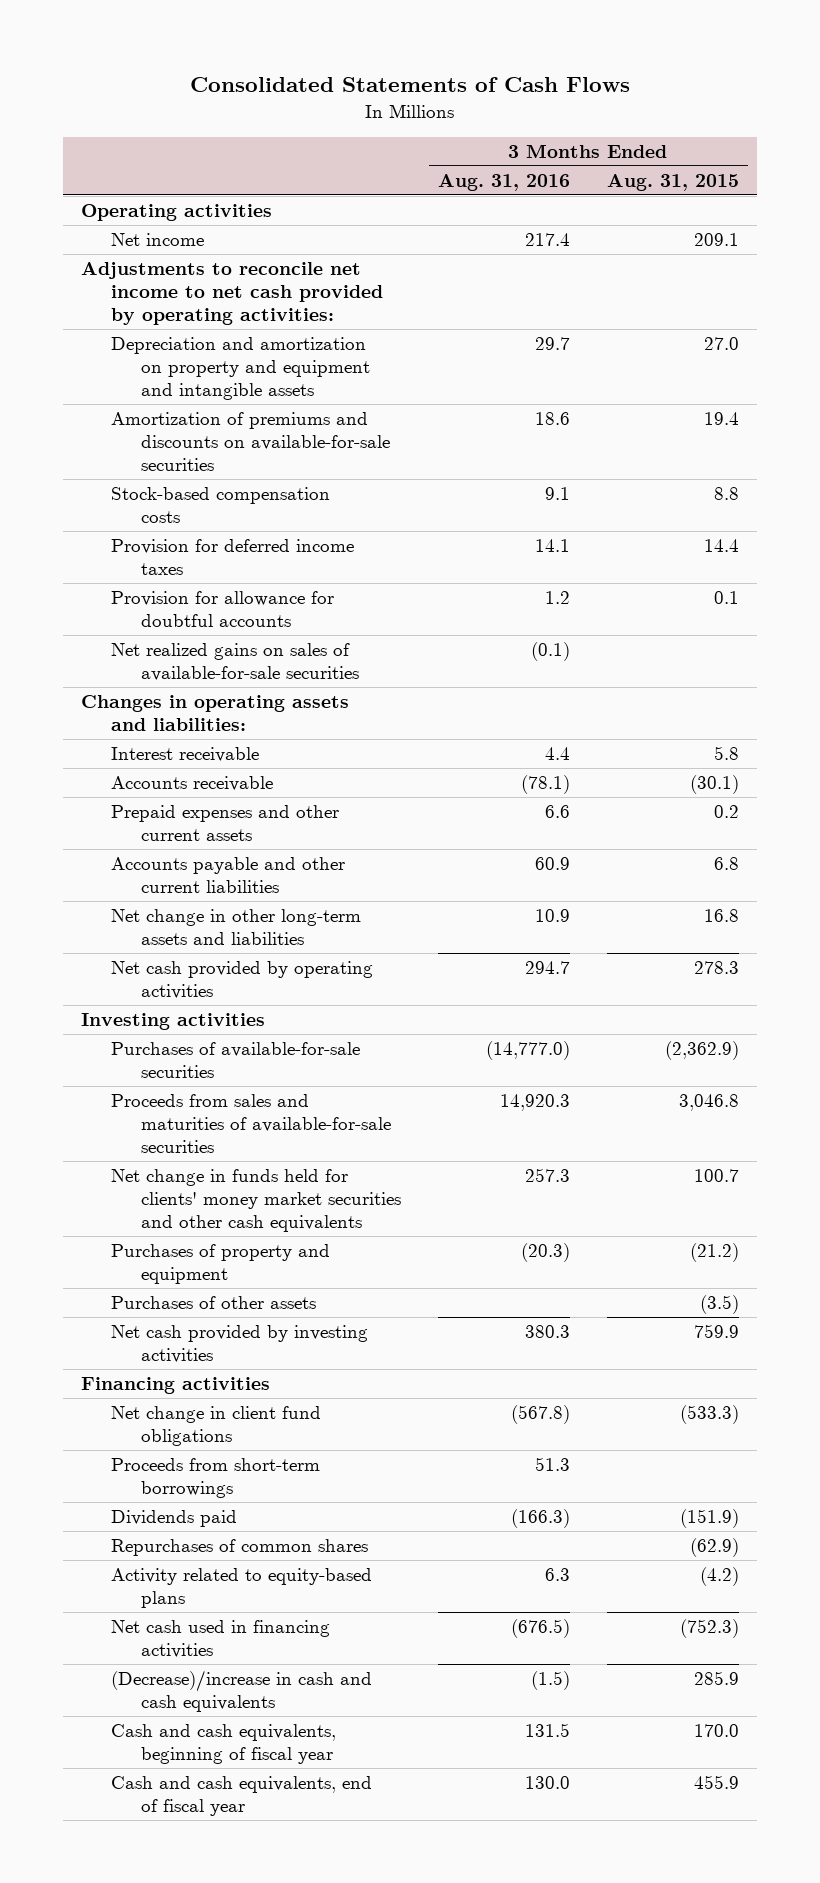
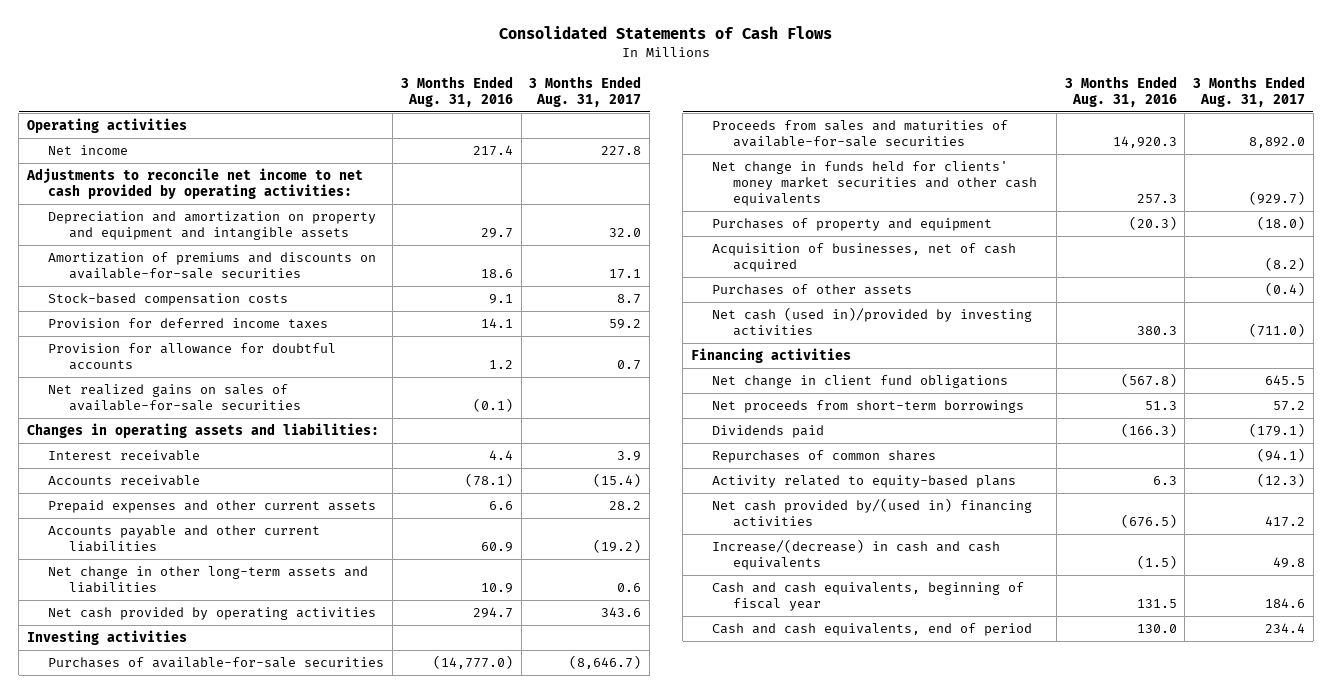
[606,173,739,191] Aug. 31, 2015 -> none
none -> [529,75,642,107] 3 Months Ended Aug. 31, 2017
none -> [711,243,1016,273] Acquisition of businesses, net of cash acquired
[111,1325,369,1364] Net cash provided by investing activities -> [711,307,1032,337] Net cash (used in)/provided by investing activities
[111,1458,321,1499] Proceeds from short-term borrowings -> [711,400,1024,414] Net proceeds from short-term borrowings
[111,1620,331,1659] Net cash used in financing activities -> [711,498,1032,528] Net cash provided by/(used in) financing activities
[111,1670,373,1713] (Decrease)/increase in cash and cash equivalents -> [711,539,1000,571] Increase/(decrease) in cash and cash equivalents
[111,1776,373,1817] Cash and cash equivalents, end of fiscal year -> [711,623,1032,637] Cash and cash equivalents, end of period

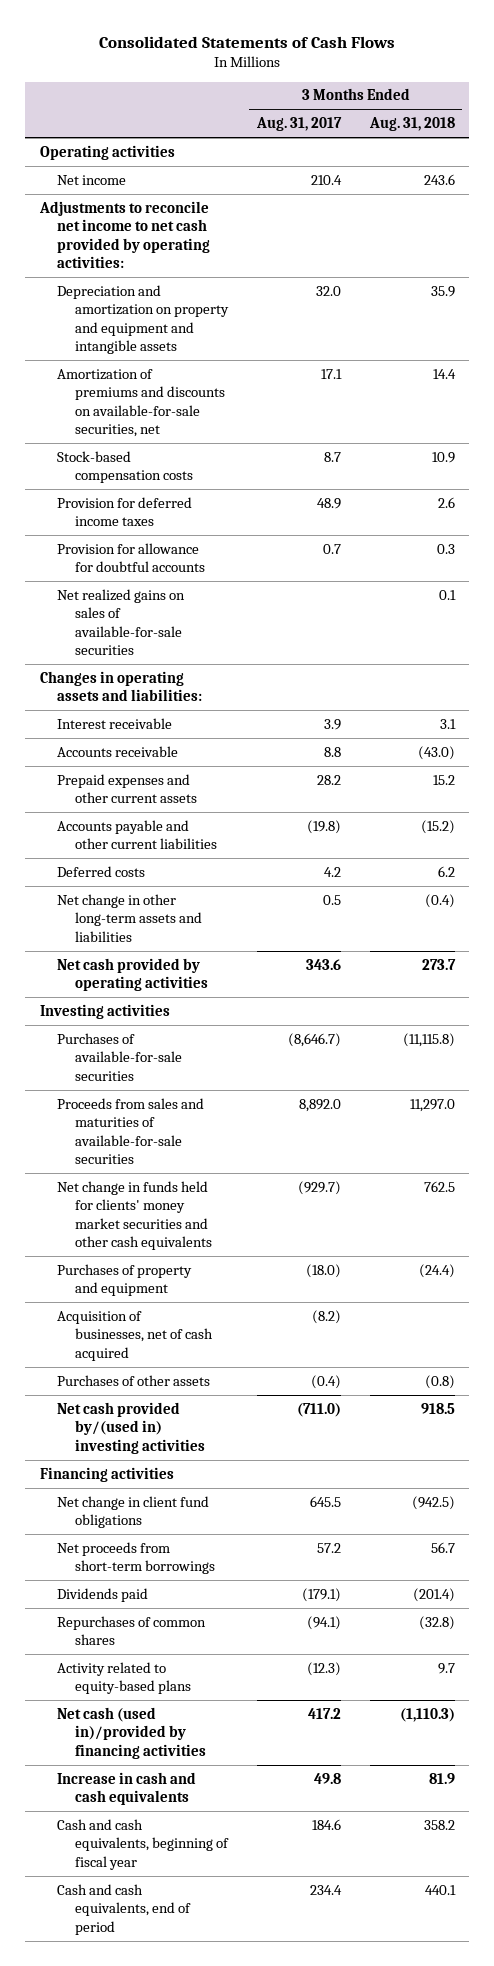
[400,75,513,107] 3 Months Ended Aug. 31, 2016 -> none
none -> [368,117,455,132] Aug. 31, 2018
[601,146,642,157] 227.8 -> [310,174,342,185] 210.4
[48,252,377,280] Amortization of premiums and discounts on available-for-sale securities -> [57,368,225,438] Amortization of premiums and discounts on available-for-sale securities, net
[609,319,642,330] 59.2 -> [316,497,341,509] 48.9
[593,473,642,488] (15.4) -> [323,746,341,757] 8.8
[593,539,642,554] (19.2) -> [306,819,341,834] (19.8)
none -> [57,865,146,877] Deferred costs
[617,583,642,593] 0.6 -> [322,894,341,905] 0.5
[711,307,1032,337] Net cash (used in)/provided by investing activities -> [57,1401,205,1454] Net cash provided by/(used in) investing activities
[711,498,1032,528] Net cash provided by/(used in) financing activities -> [57,1706,206,1759] Net cash (used in)/provided by financing activities
[711,539,1000,571] Increase/(decrease) in cash and cash equivalents -> [57,1771,197,1806] Increase in cash and cash equivalents

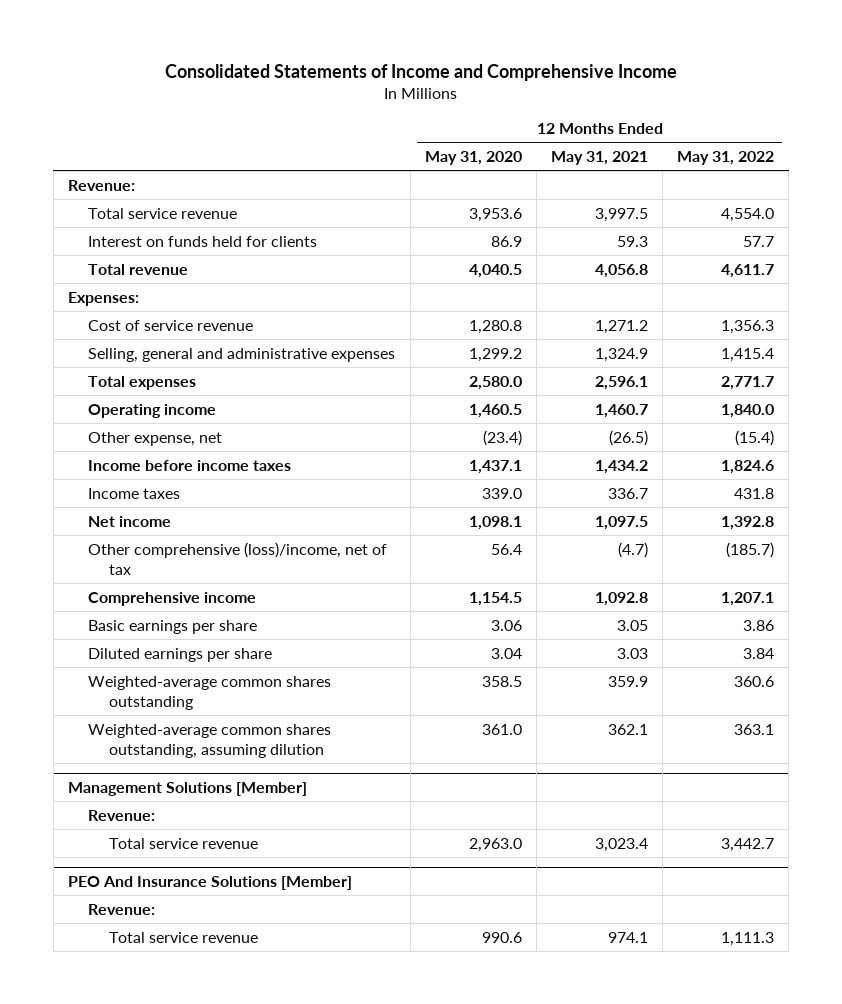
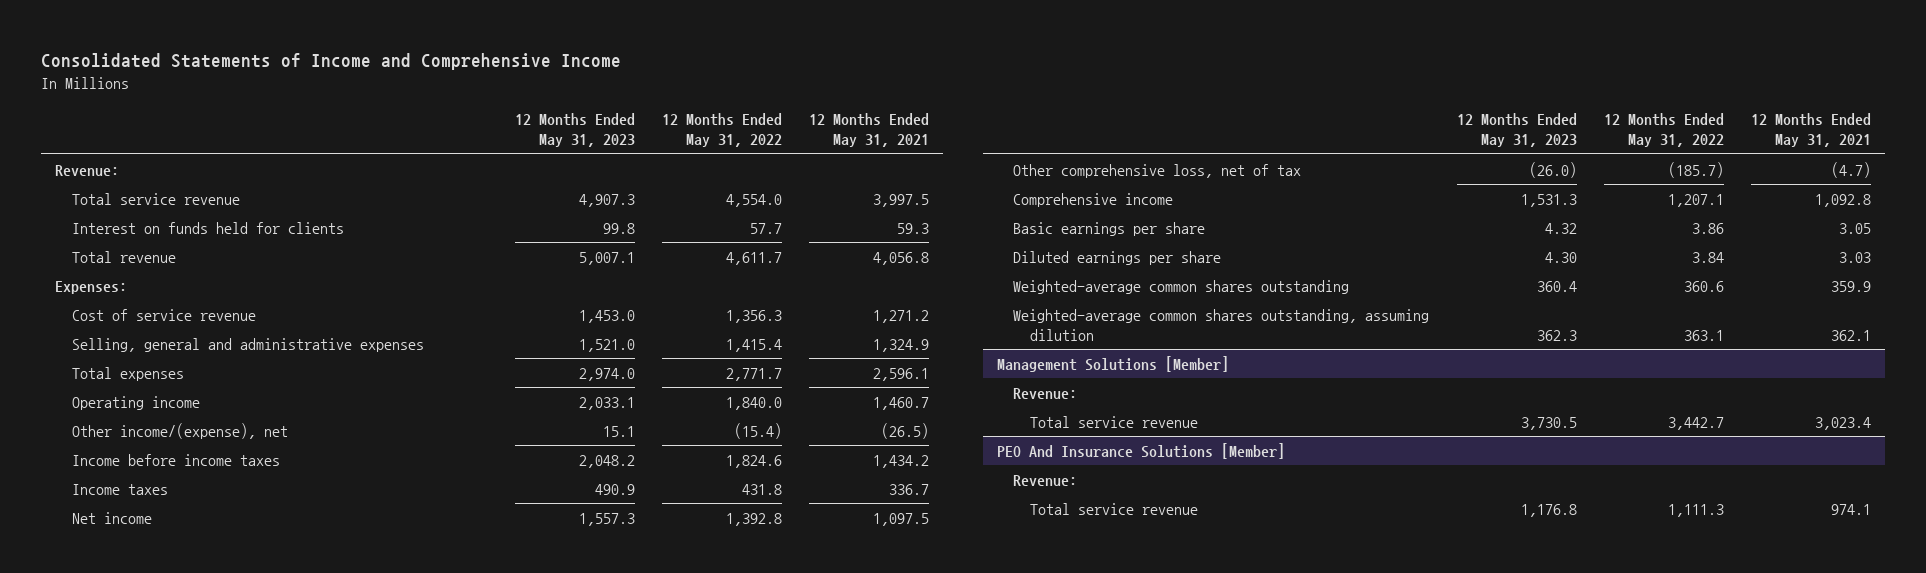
[424,151,522,166] May 31, 2020 -> none
none -> [514,113,635,148] 12 Months Ended May 31, 2023
[88,431,223,446] Other expense, net -> [71,422,288,439] Other income/(expense), net
[88,541,388,575] Other comprehensive (loss)/income, net of tax -> [1013,163,1302,178] Other comprehensive loss, net of tax

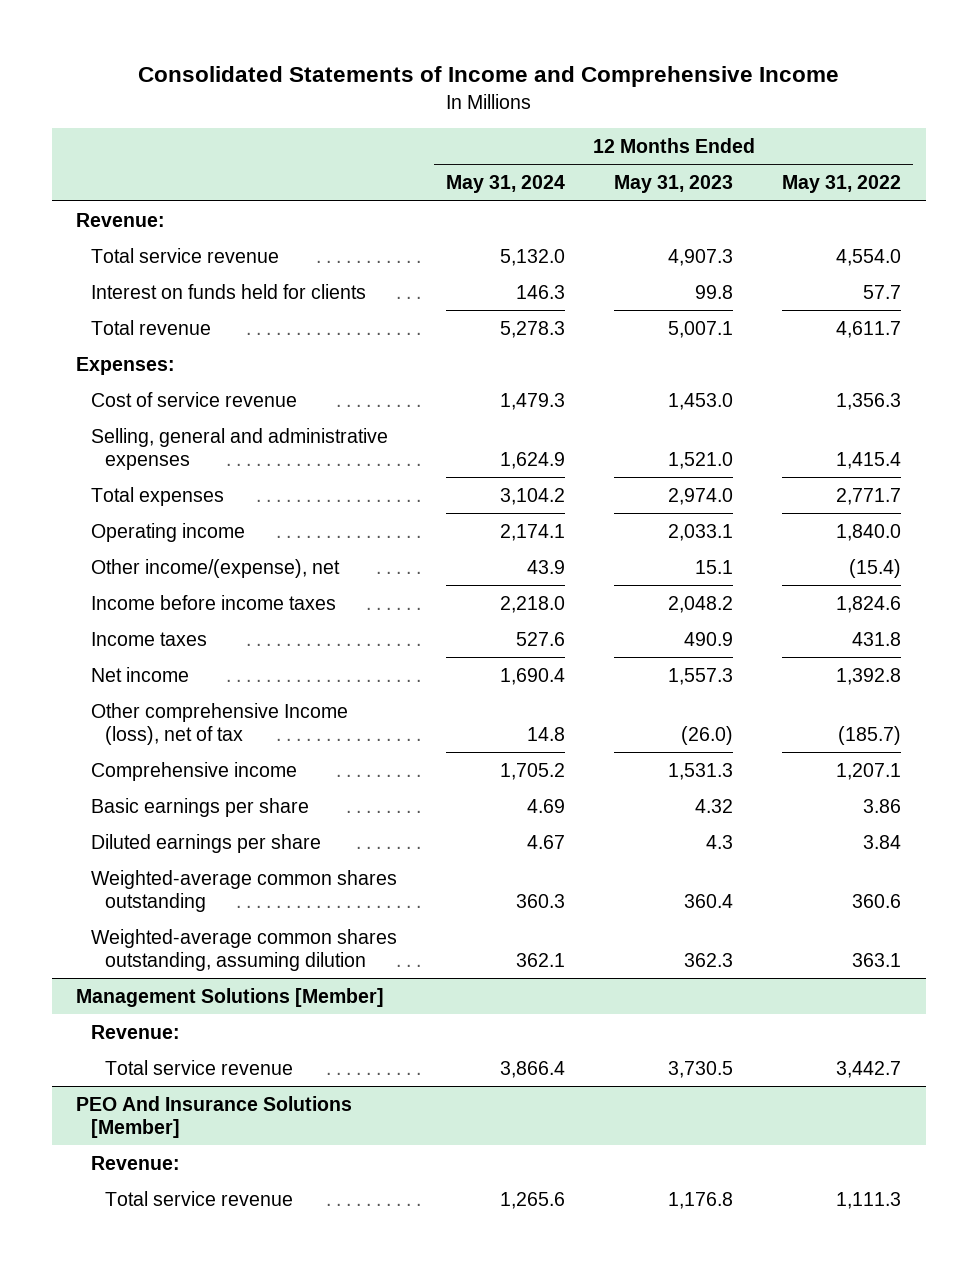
[809,113,930,148] 12 Months Ended May 31, 2021 -> none
none -> [445,175,565,194] May 31, 2024
[1013,163,1302,178] Other comprehensive loss, net of tax -> [90,702,348,745] Other comprehensive Income (loss), net of tax
[1544,251,1577,263] 4.30 -> [706,834,734,849] 4.3

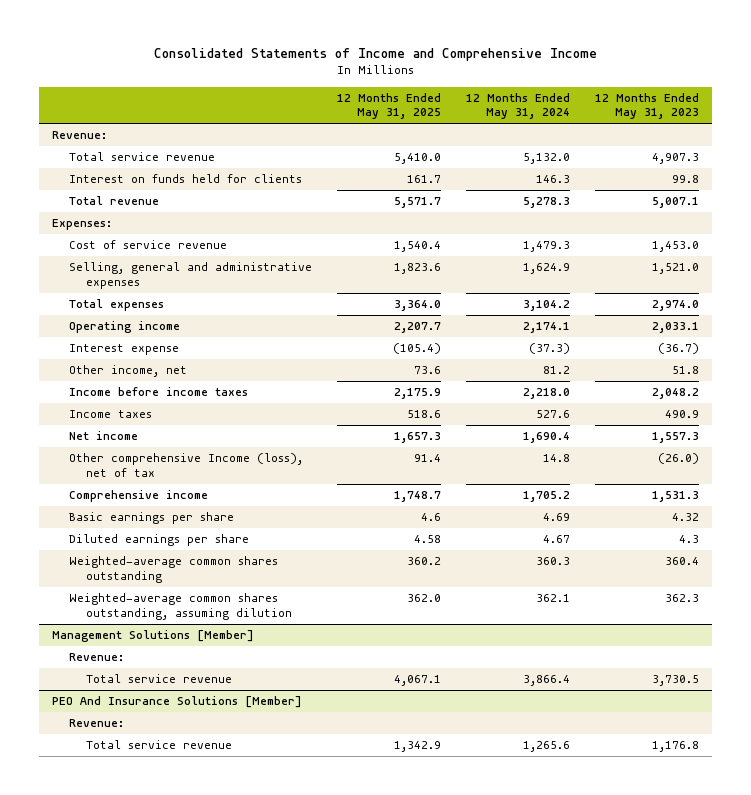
[782,175,902,194] May 31, 2022 -> none
none -> [337,93,442,120] 12 Months Ended May 31, 2025
none -> [68,344,179,356] Interest expense
[90,558,340,578] Other income/(expense), net -> [68,365,187,378] Other income, net
[526,559,565,574] 43.9 -> [543,366,571,375] 81.2
[695,559,734,574] 15.1 -> [672,366,700,375] 51.8

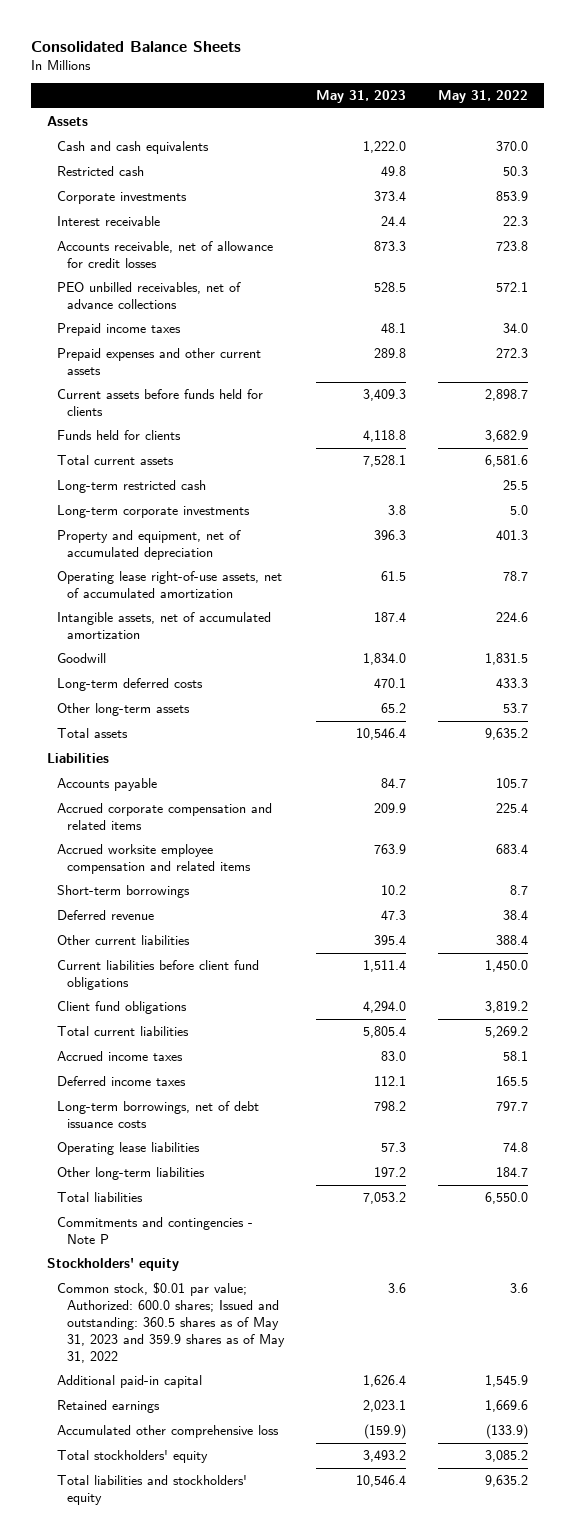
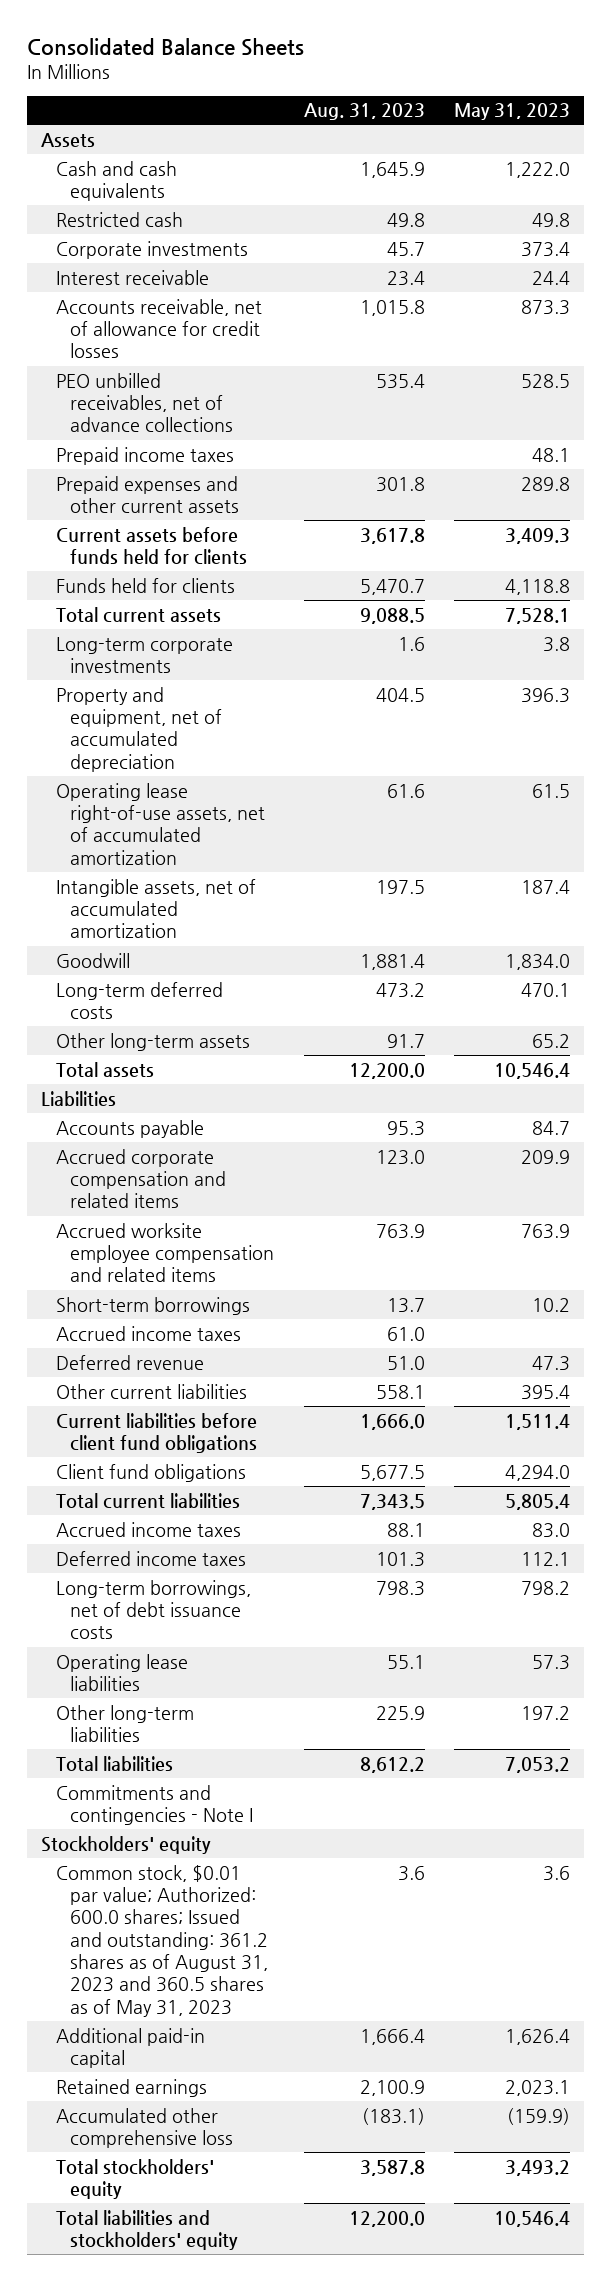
[437,90,528,104] May 31, 2022 -> none
none -> [303,103,425,121] Aug. 31, 2023
[56,479,206,493] Long-term restricted cash -> none
none -> [55,1325,241,1341] Accrued income taxes
[56,1216,253,1244] Commitments and contingencies - Note P -> [55,1784,254,1825] Commitments and contingencies - Note I
[56,1281,285,1363] Common stock, $0.01 par value; Authorized: 600.0 shares; Issued and outstanding: 360.5 shares as of May 31, 2023 and 359.9 shares as of May 31, 2022 -> [55,1864,269,2017] Common stock, $0.01 par value; Authorized: 600.0 shares; Issued and outstanding: 361.2 shares as of August 31, 2023 and 360.5 shares as of May 31, 2023

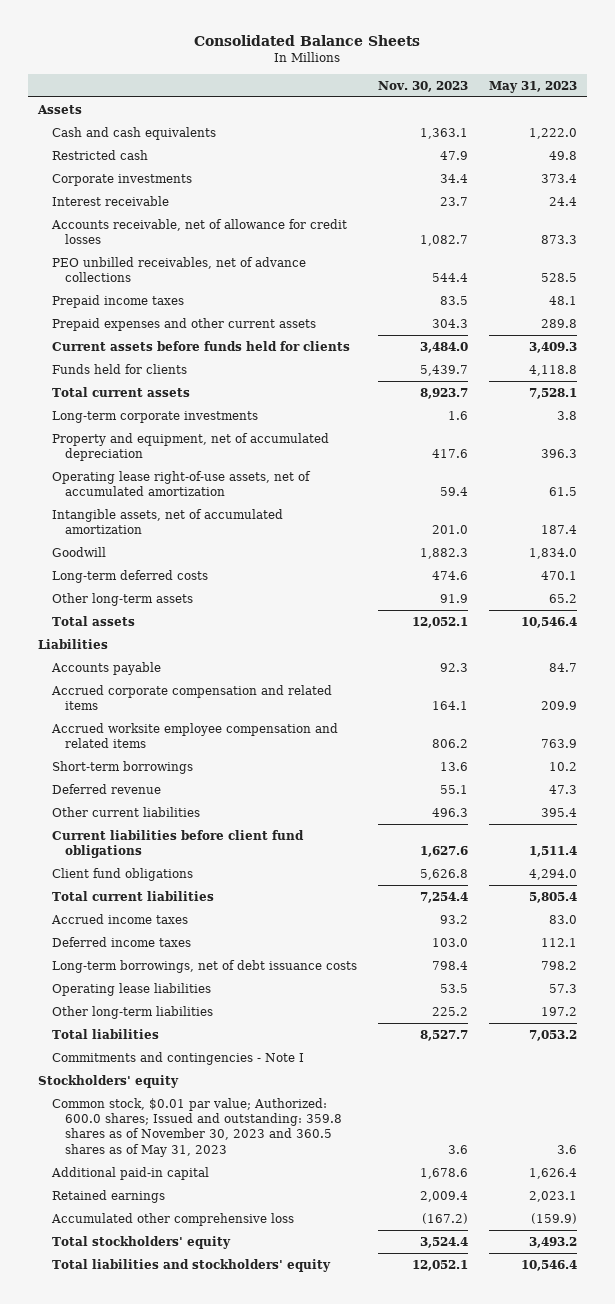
[303,103,425,121] Aug. 31, 2023 -> none
none -> [377,80,468,92] Nov. 30, 2023
[55,1325,241,1341] Accrued income taxes -> none
[55,1864,269,2017] Common stock, $0.01 par value; Authorized: 600.0 shares; Issued and outstanding: 361.2 shares as of August 31, 2023 and 360.5 shares as of May 31, 2023 -> [51,1097,343,1157] Common stock, $0.01 par value; Authorized: 600.0 shares; Issued and outstanding: 359.8 shares as of November 30, 2023 and 360.5 shares as of May 31, 2023

